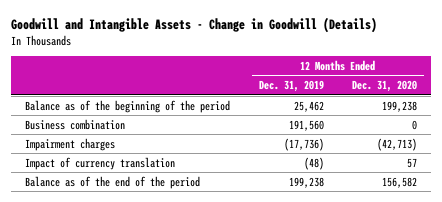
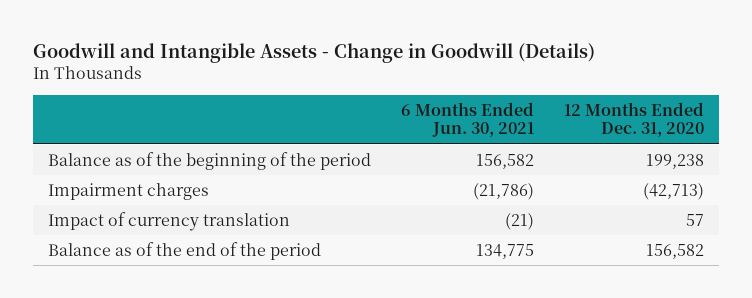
[258,80,324,93] Dec. 31, 2019 -> none
none -> [400,101,534,138] 6 Months Ended Jun. 30, 2021
[25,118,126,130] Business combination -> none

